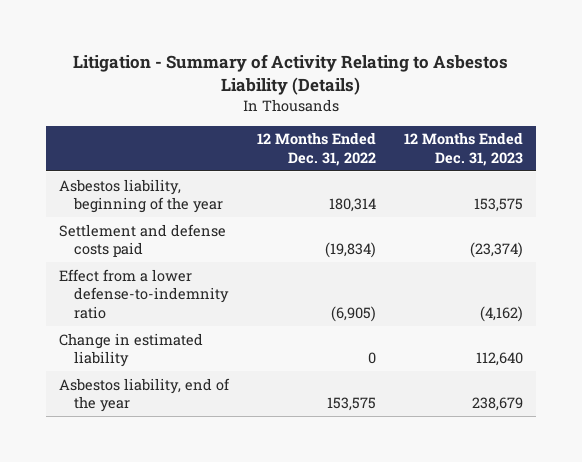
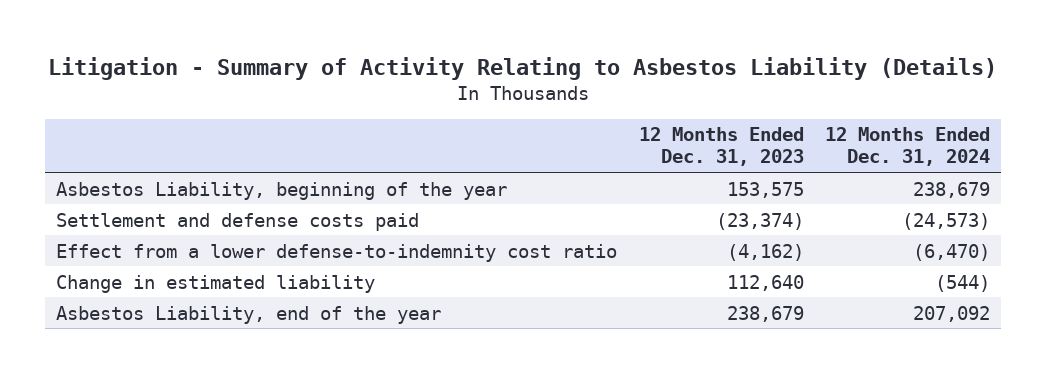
[256,132,376,166] 12 Months Ended Dec. 31, 2022 -> none
none -> [825,127,991,167] 12 Months Ended Dec. 31, 2024
[59,178,223,214] Asbestos liability, beginning of the year -> [56,181,508,200] Asbestos Liability, beginning of the year
[59,268,229,319] Effect from a lower defense-to-indemnity ratio -> [56,243,618,262] Effect from a lower defense-to-indemnity cost ratio
[59,377,231,413] Asbestos liability, end of the year -> [56,305,442,324] Asbestos Liability, end of the year

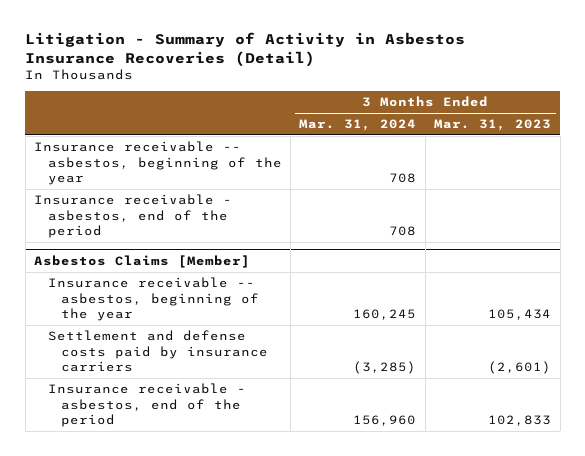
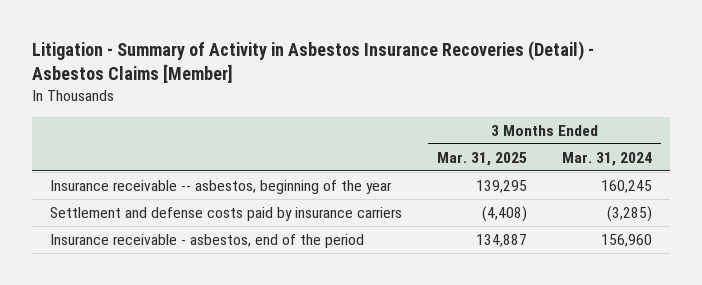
[25,32,466,67] Litigation - Summary of Activity in Asbestos Insurance Recoveries (Detail) -> [32,41,595,84] Litigation - Summary of Activity in Asbestos Insurance Recoveries (Detail) - Asbestos Claims [Member]
[434,119,552,132] Mar. 31, 2023 -> none
none -> [437,151,528,166] Mar. 31, 2025
[34,141,282,186] Insurance receivable -- asbestos, beginning of the year -> none
[34,194,233,239] Insurance receivable - asbestos, end of the period -> none
[34,254,251,268] Asbestos Claims [Member] -> none

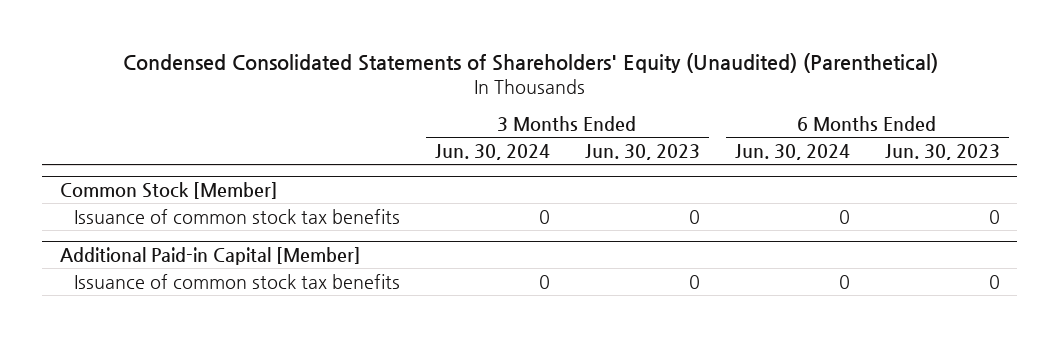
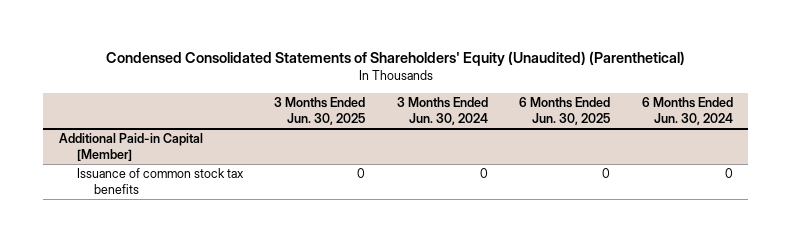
[584,143,700,160] Jun. 30, 2023 -> none
[884,143,1000,160] Jun. 30, 2023 -> none
none -> [274,97,366,126] 3 Months Ended Jun. 30, 2025
none -> [519,97,611,126] 6 Months Ended Jun. 30, 2025
[59,181,278,199] Common Stock [Member] -> none
[74,208,401,224] Issuance of common stock tax benefits -> none

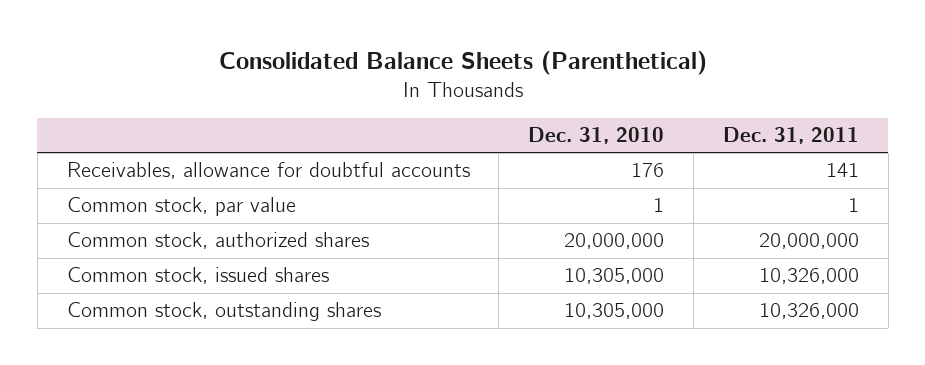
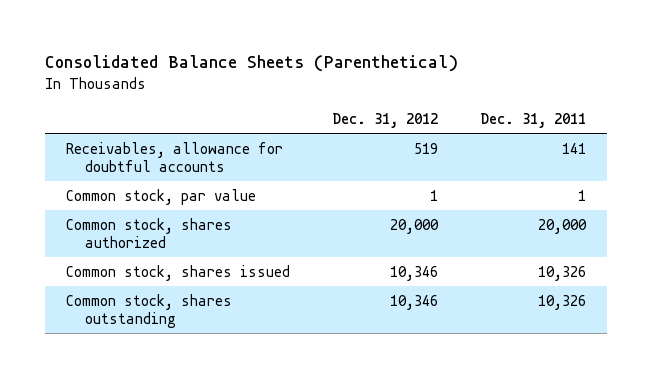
[528,127,665,145] Dec. 31, 2010 -> none
none -> [332,112,439,128] Dec. 31, 2012
[66,232,369,250] Common stock, authorized shares -> [65,217,232,248] Common stock, shares authorized
[758,233,859,250] 20,000,000 -> [538,218,588,234] 20,000
[66,267,329,285] Common stock, issued shares -> [65,264,290,281] Common stock, shares issued
[758,268,859,285] 10,326,000 -> [538,265,587,281] 10,326
[66,302,381,322] Common stock, outstanding shares -> [65,293,232,328] Common stock, shares outstanding
[758,303,859,320] 10,326,000 -> [538,294,587,310] 10,326

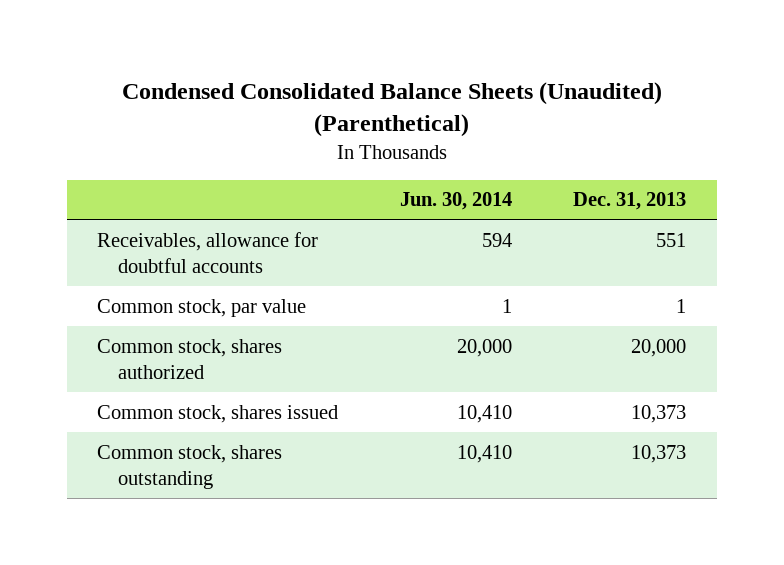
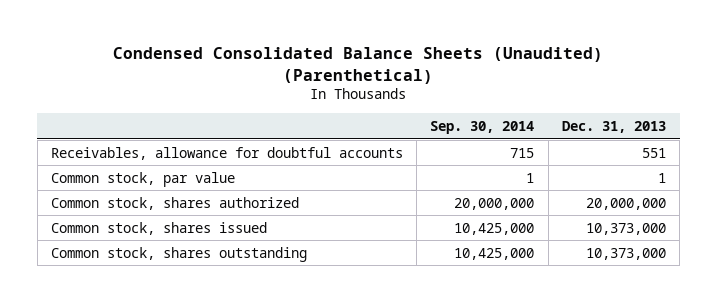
[399,192,512,211] Jun. 30, 2014 -> none
none -> [430,121,535,135] Sep. 30, 2014
[631,338,687,357] 20,000 -> [585,197,666,210] 20,000,000
[631,404,687,423] 10,373 -> [585,222,666,235] 10,373,000
[631,444,687,463] 10,373 -> [585,247,666,260] 10,373,000

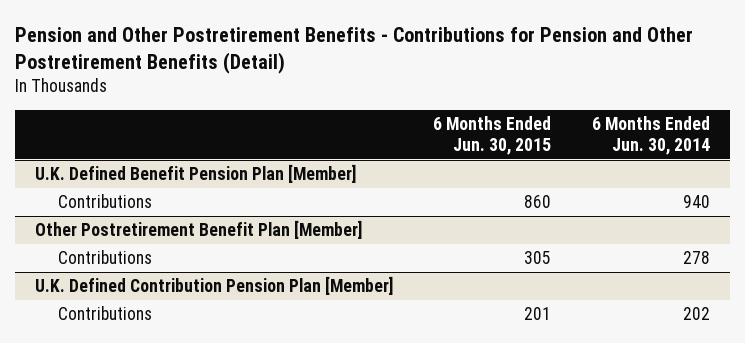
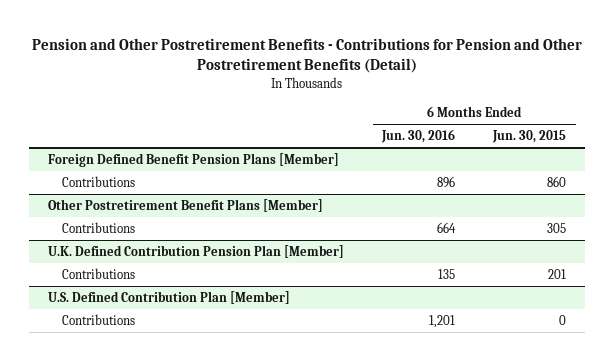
[591,115,710,155] 6 Months Ended Jun. 30, 2014 -> none
none -> [381,129,456,144] Jun. 30, 2016
[34,164,356,184] U.K. Defined Benefit Pension Plan [Member] -> [48,153,340,168] Foreign Defined Benefit Pension Plans [Member]
[34,220,362,240] Other Postretirement Benefit Plan [Member] -> [48,199,324,213] Other Postretirement Benefit Plans [Member]
none -> [48,291,291,305] U.S. Defined Contribution Plan [Member]
none -> [62,314,136,326] Contributions

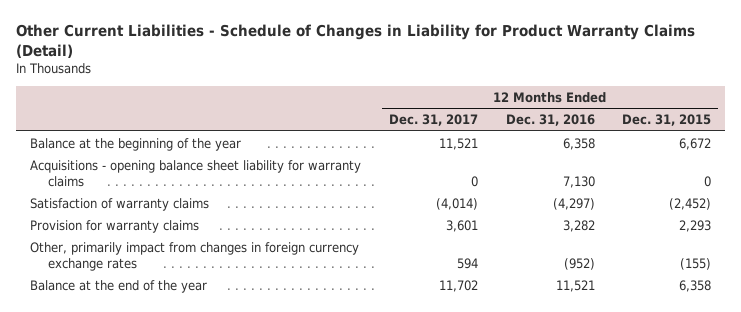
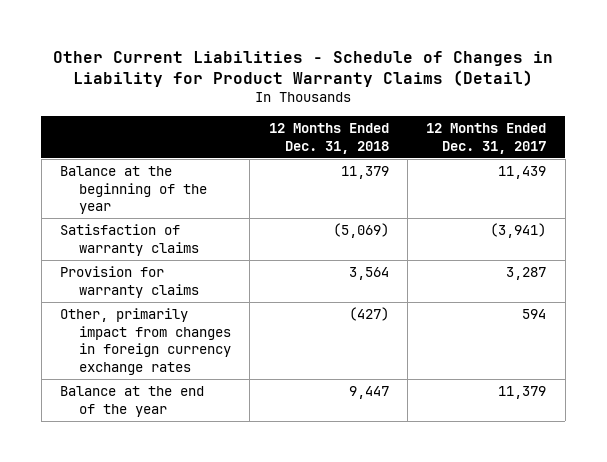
[505,114,595,127] Dec. 31, 2016 -> none
[622,114,712,127] Dec. 31, 2015 -> none
none -> [268,122,389,154] 12 Months Ended Dec. 31, 2018
[30,159,362,187] Acquisitions - opening balance sheet liability for warranty claims -> none
[438,137,478,150] 11,521 -> [498,165,547,179] 11,439
[435,197,478,210] (4,014) -> [490,222,547,238] (3,941)
[445,219,478,232] 3,601 -> [506,266,547,280] 3,287
[438,279,478,292] 11,702 -> [498,385,547,399] 11,379

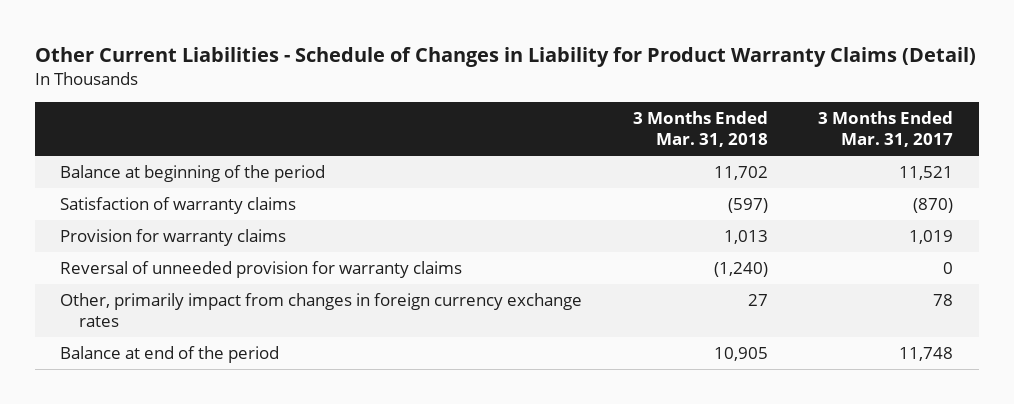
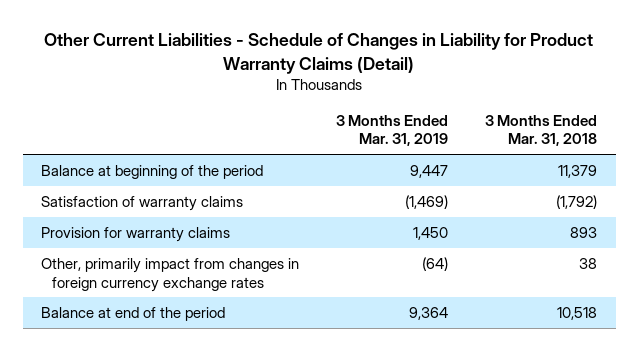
[818,111,954,148] 3 Months Ended Mar. 31, 2017 -> none
none -> [336,114,449,147] 3 Months Ended Mar. 31, 2019
[60,261,463,279] Reversal of unneeded provision for warranty claims -> none
[713,166,768,181] 11,702 -> [558,164,598,178] 11,379
[727,198,768,214] (597) -> [556,194,598,209] (1,792)
[723,230,768,245] 1,013 -> [570,226,598,238] 893
[747,294,768,307] 27 -> [579,257,598,269] 38
[713,347,768,362] 10,905 -> [557,306,598,320] 10,518

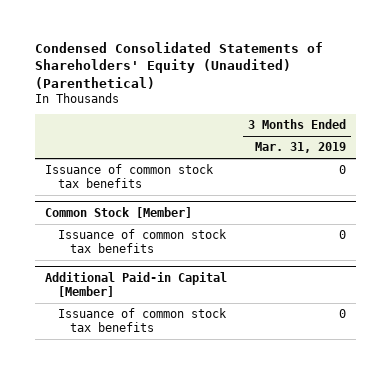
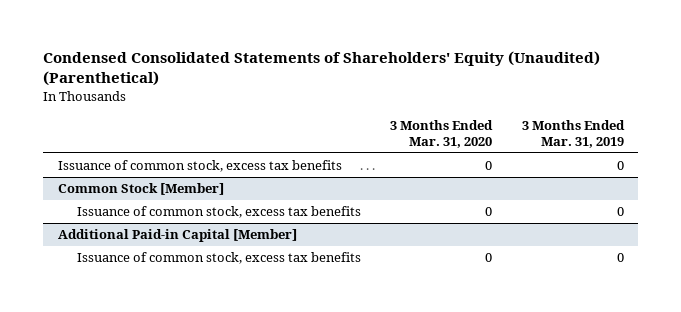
none -> [390,119,494,148] 3 Months Ended Mar. 31, 2020
[45,164,215,188] Issuance of common stock tax benefits -> [57,160,342,173] Issuance of common stock, excess tax benefits
[57,229,227,253] Issuance of common stock tax benefits -> [76,206,361,219] Issuance of common stock, excess tax benefits
[57,308,227,332] Issuance of common stock tax benefits -> [76,252,361,265] Issuance of common stock, excess tax benefits

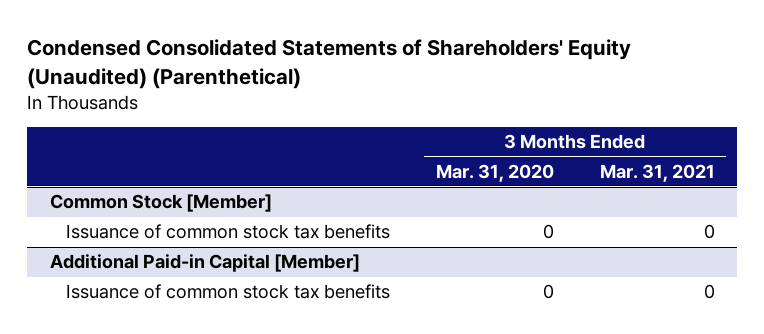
[521,119,625,148] 3 Months Ended Mar. 31, 2019 -> none
none -> [599,163,715,182] Mar. 31, 2021
[57,160,342,173] Issuance of common stock, excess tax benefits -> none
[76,206,361,219] Issuance of common stock, excess tax benefits -> [65,224,390,240] Issuance of common stock tax benefits
[76,252,361,265] Issuance of common stock, excess tax benefits -> [65,284,390,300] Issuance of common stock tax benefits

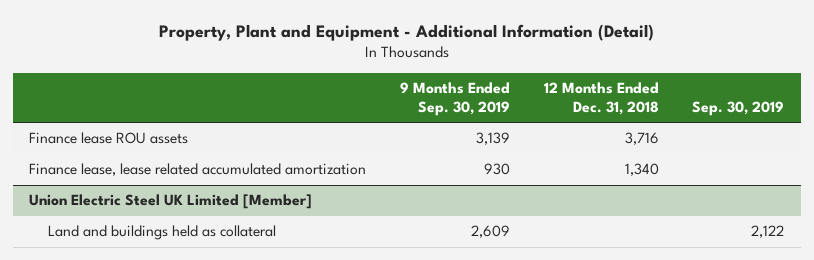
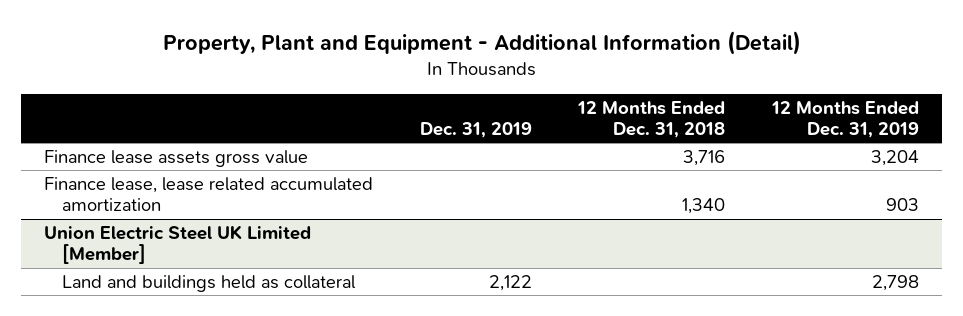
[400,82,511,117] 9 Months Ended Sep. 30, 2019 -> none
[692,101,785,117] Sep. 30, 2019 -> none
none -> [419,122,532,139] Dec. 31, 2019
none -> [770,100,919,139] 12 Months Ended Dec. 31, 2019
[29,132,189,145] Finance lease ROU assets -> [44,150,309,168] Finance lease assets gross value

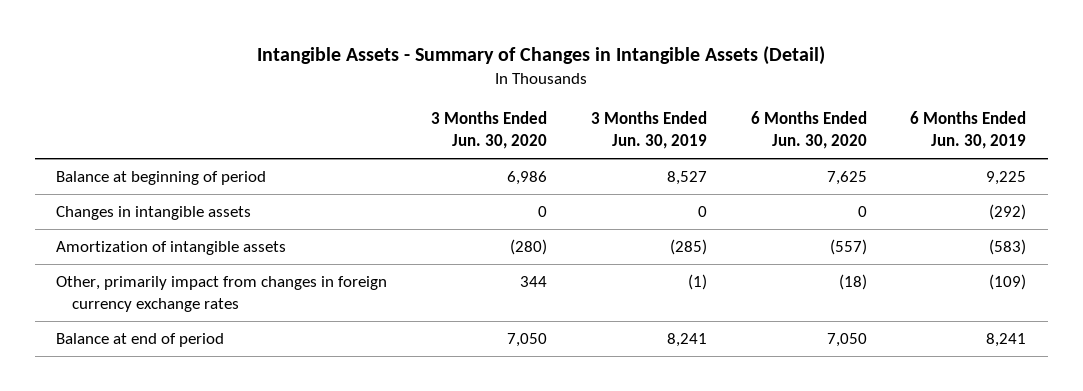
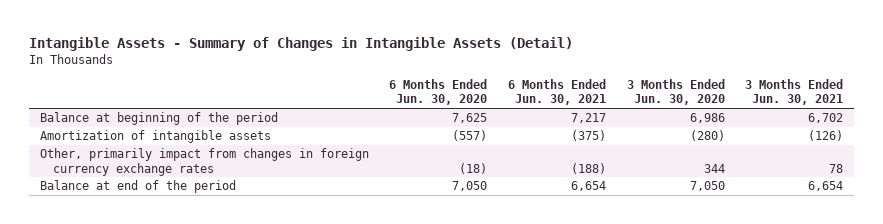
[590,111,707,150] 3 Months Ended Jun. 30, 2019 -> none
[910,111,1027,150] 6 Months Ended Jun. 30, 2019 -> none
none -> [508,78,607,106] 6 Months Ended Jun. 30, 2021
none -> [745,78,844,106] 3 Months Ended Jun. 30, 2021
[56,206,252,221] Changes in intangible assets -> none
[56,171,267,186] Balance at beginning of period -> [39,112,278,126] Balance at beginning of the period
[56,333,225,348] Balance at end of period -> [39,180,236,194] Balance at end of the period

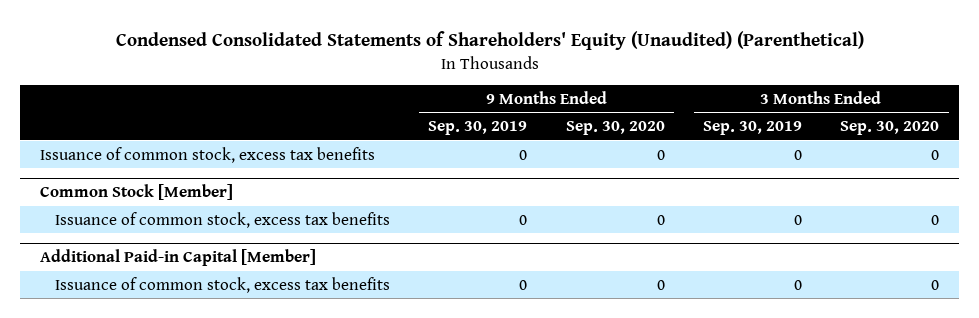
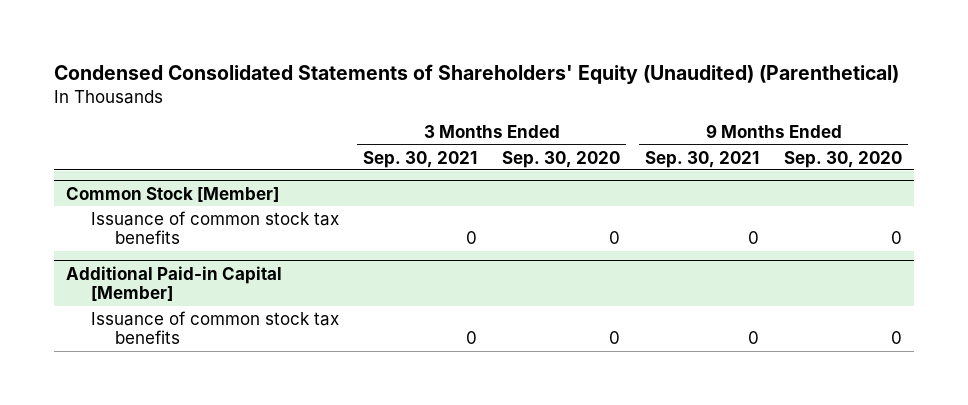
[428,121,528,136] Sep. 30, 2019 -> none
[703,121,803,136] Sep. 30, 2019 -> none
none -> [363,150,478,168] Sep. 30, 2021
none -> [645,150,760,168] Sep. 30, 2021
[39,146,375,163] Issuance of common stock, excess tax benefits -> none
[55,211,391,228] Issuance of common stock, excess tax benefits -> [90,210,339,245] Issuance of common stock tax benefits
[55,276,391,293] Issuance of common stock, excess tax benefits -> [90,310,339,345] Issuance of common stock tax benefits

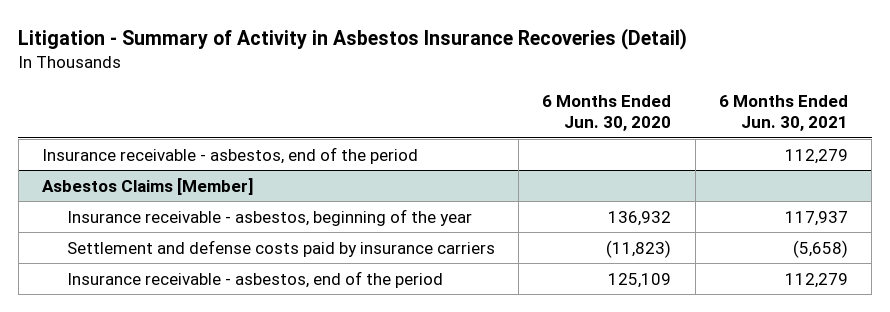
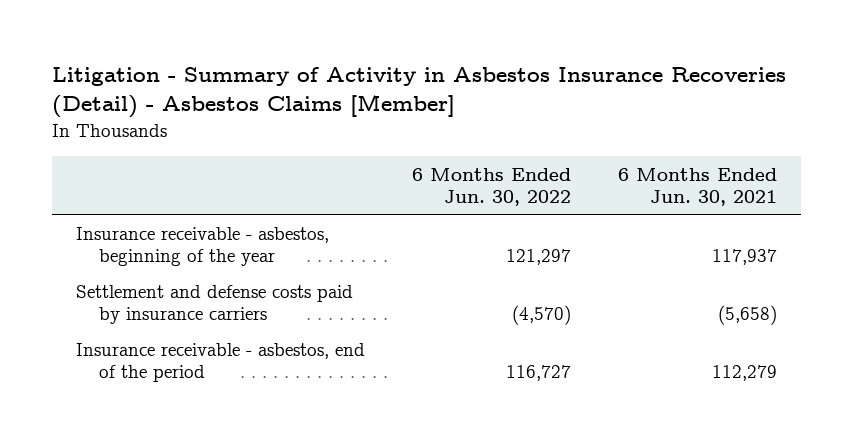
[18,28,688,51] Litigation - Summary of Activity in Asbestos Insurance Recoveries (Detail) -> [52,66,787,119] Litigation - Summary of Activity in Asbestos Insurance Recoveries (Detail) - Asbestos Claims [Member]
[542,95,672,132] 6 Months Ended Jun. 30, 2020 -> none
none -> [411,167,571,207] 6 Months Ended Jun. 30, 2022
[42,146,419,164] Insurance receivable - asbestos, end of the period -> none
[42,177,254,195] Asbestos Claims [Member] -> none

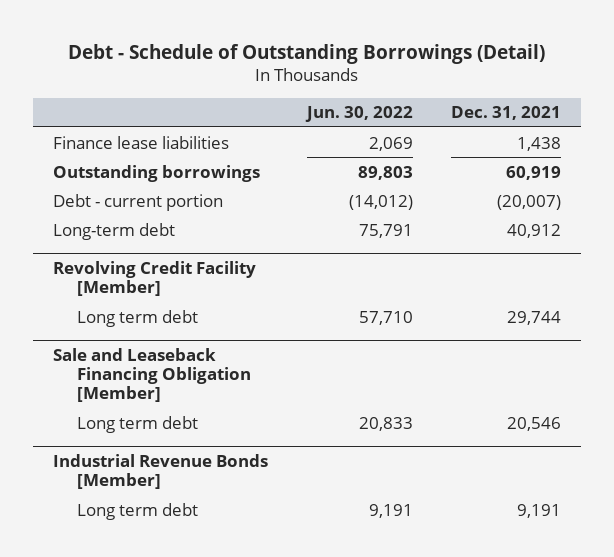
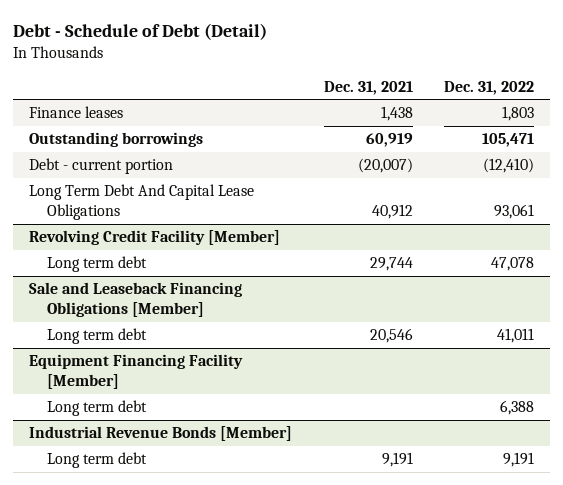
[68,43,546,64] Debt - Schedule of Outstanding Borrowings (Detail) -> [13,23,268,41] Debt - Schedule of Debt (Detail)
[304,106,413,123] Jun. 30, 2022 -> none
none -> [444,80,535,95] Dec. 31, 2022
[52,135,229,149] Finance lease liabilities -> [28,106,123,119] Finance leases
[52,222,175,240] Long-term debt -> [28,184,254,221] Long Term Debt And Capital Lease Obligations
[52,348,252,403] Sale and Leaseback Financing Obligation [Member] -> [28,282,242,318] Sale and Leaseback Financing Obligations [Member]
none -> [28,354,243,390] Equipment Financing Facility [Member]
none -> [46,400,147,417] Long term debt

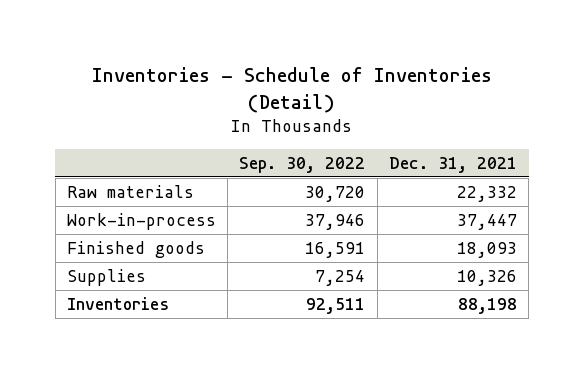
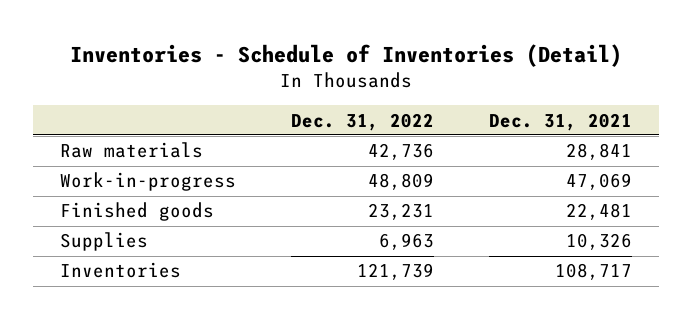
[239,156,366,173] Sep. 30, 2022 -> none
none -> [290,112,434,131] Dec. 31, 2022
[456,185,517,202] 22,332 -> [565,143,632,161] 28,841
[66,212,216,230] Work-in-process -> [60,172,237,192] Work-in-progress
[456,213,517,230] 37,447 -> [565,173,632,191] 47,069
[456,241,517,258] 18,093 -> [565,203,632,221] 22,481
[457,297,517,314] 88,198 -> [554,263,632,281] 108,717

